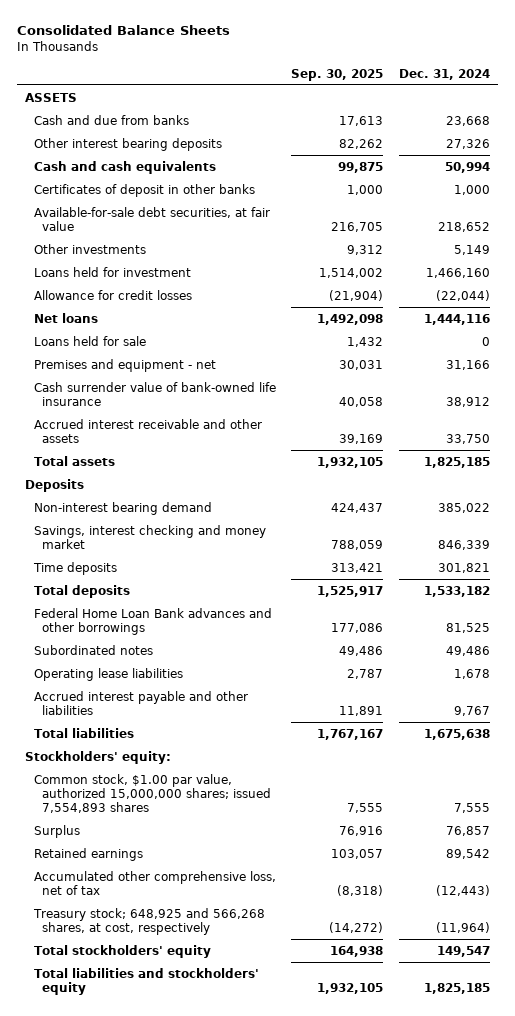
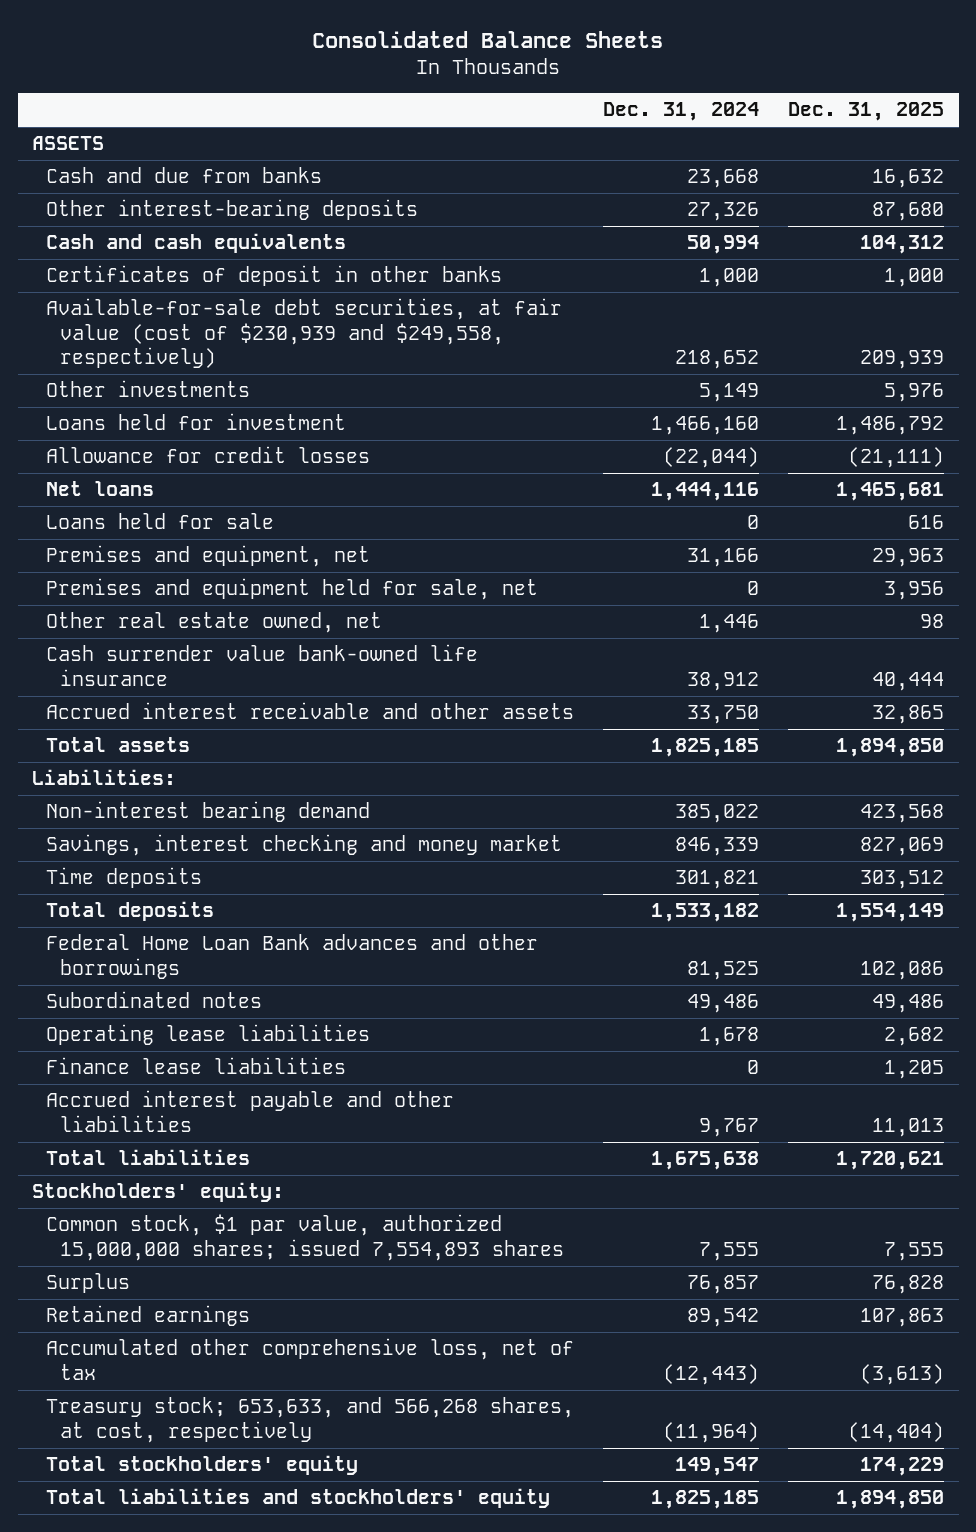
[291,68,384,81] Sep. 30, 2025 -> none
none -> [788,102,945,122] Dec. 31, 2025
[33,137,222,151] Other interest bearing deposits -> [46,199,419,221] Other interest-bearing deposits
[33,206,270,231] Available-for-sale debt securities, at fair value -> [46,298,563,369] Available-for-sale debt securities, at fair value (cost of $230,939 and $249,558, respectively)
[33,358,216,372] Premises and equipment - net -> [46,545,371,568] Premises and equipment, net
none -> [46,578,539,601] Premises and equipment held for sale, net
none -> [46,612,383,634] Other real estate owned, net
[33,381,276,406] Cash surrender value of bank-owned life insurance -> [46,644,479,686] Cash surrender value bank-owned life insurance
[25,478,85,492] Deposits -> [32,769,177,786] Liabilities:
none -> [46,1057,347,1075] Finance lease liabilities
[33,773,272,814] Common stock, $1.00 par value, authorized 15,000,000 shares; issued 7,554,893 shares -> [46,1214,565,1261] Common stock, $1 par value, authorized 15,000,000 shares; issued 7,554,893 shares
[32,907,265,935] Treasury stock; 648,925 and 566,268 shares, at cost, respectively -> [46,1397,575,1443] Treasury stock; 653,633, and 566,268 shares, at cost, respectively

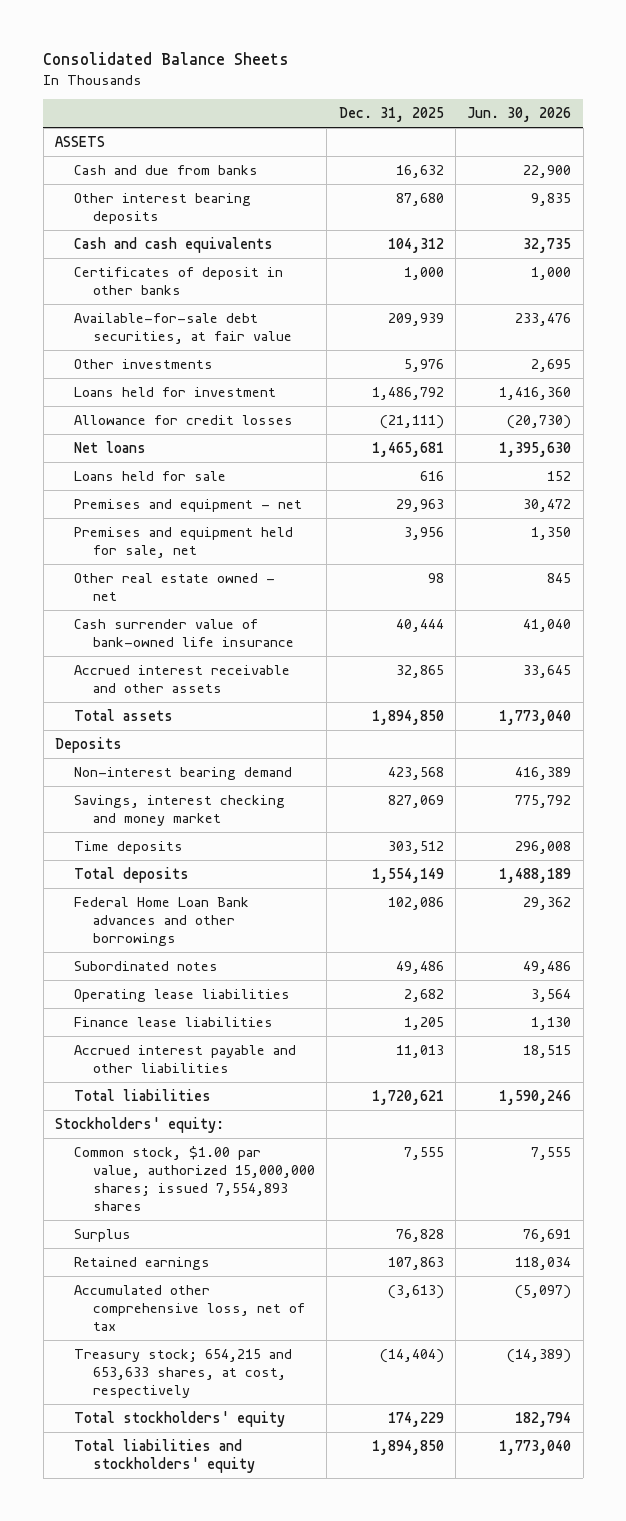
[603,102,760,122] Dec. 31, 2024 -> none
none -> [467,107,572,123] Jun. 30, 2026
[46,199,419,221] Other interest-bearing deposits -> [73,192,251,224] Other interest bearing deposits
[46,298,563,369] Available-for-sale debt securities, at fair value (cost of $230,939 and $249,558, respectively) -> [73,312,293,344] Available-for-sale debt securities, at fair value
[46,545,371,568] Premises and equipment, net -> [73,498,302,512] Premises and equipment - net
[46,612,383,634] Other real estate owned, net -> [73,572,275,601] Other real estate owned - net
[46,644,479,686] Cash surrender value bank-owned life insurance -> [73,618,295,647] Cash surrender value of bank-owned life insurance
[32,769,177,786] Liabilities: -> [54,736,122,753] Deposits
[46,1214,565,1261] Common stock, $1 par value, authorized 15,000,000 shares; issued 7,554,893 shares -> [73,1145,316,1212] Common stock, $1.00 par value, authorized 15,000,000 shares; issued 7,554,893 shares
[46,1397,575,1443] Treasury stock; 653,633, and 566,268 shares, at cost, respectively -> [73,1348,292,1399] Treasury stock; 654,215 and 653,633 shares, at cost, respectively

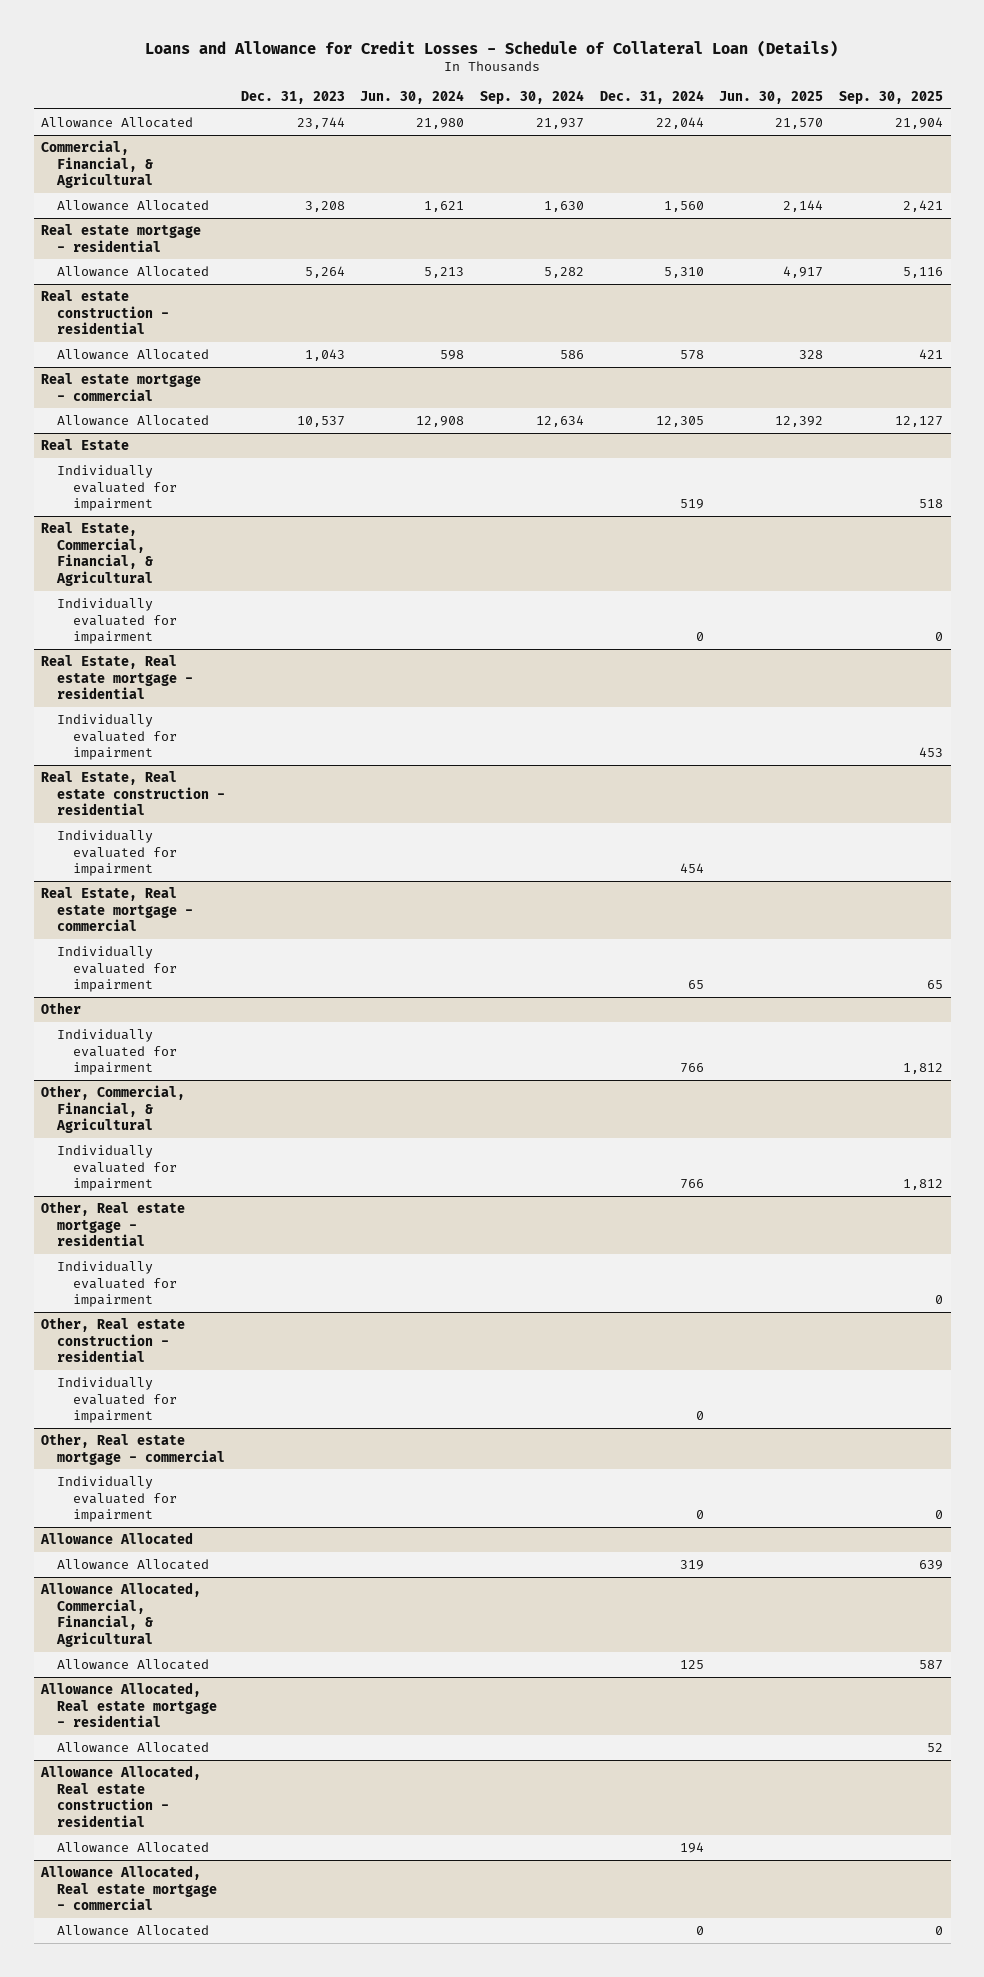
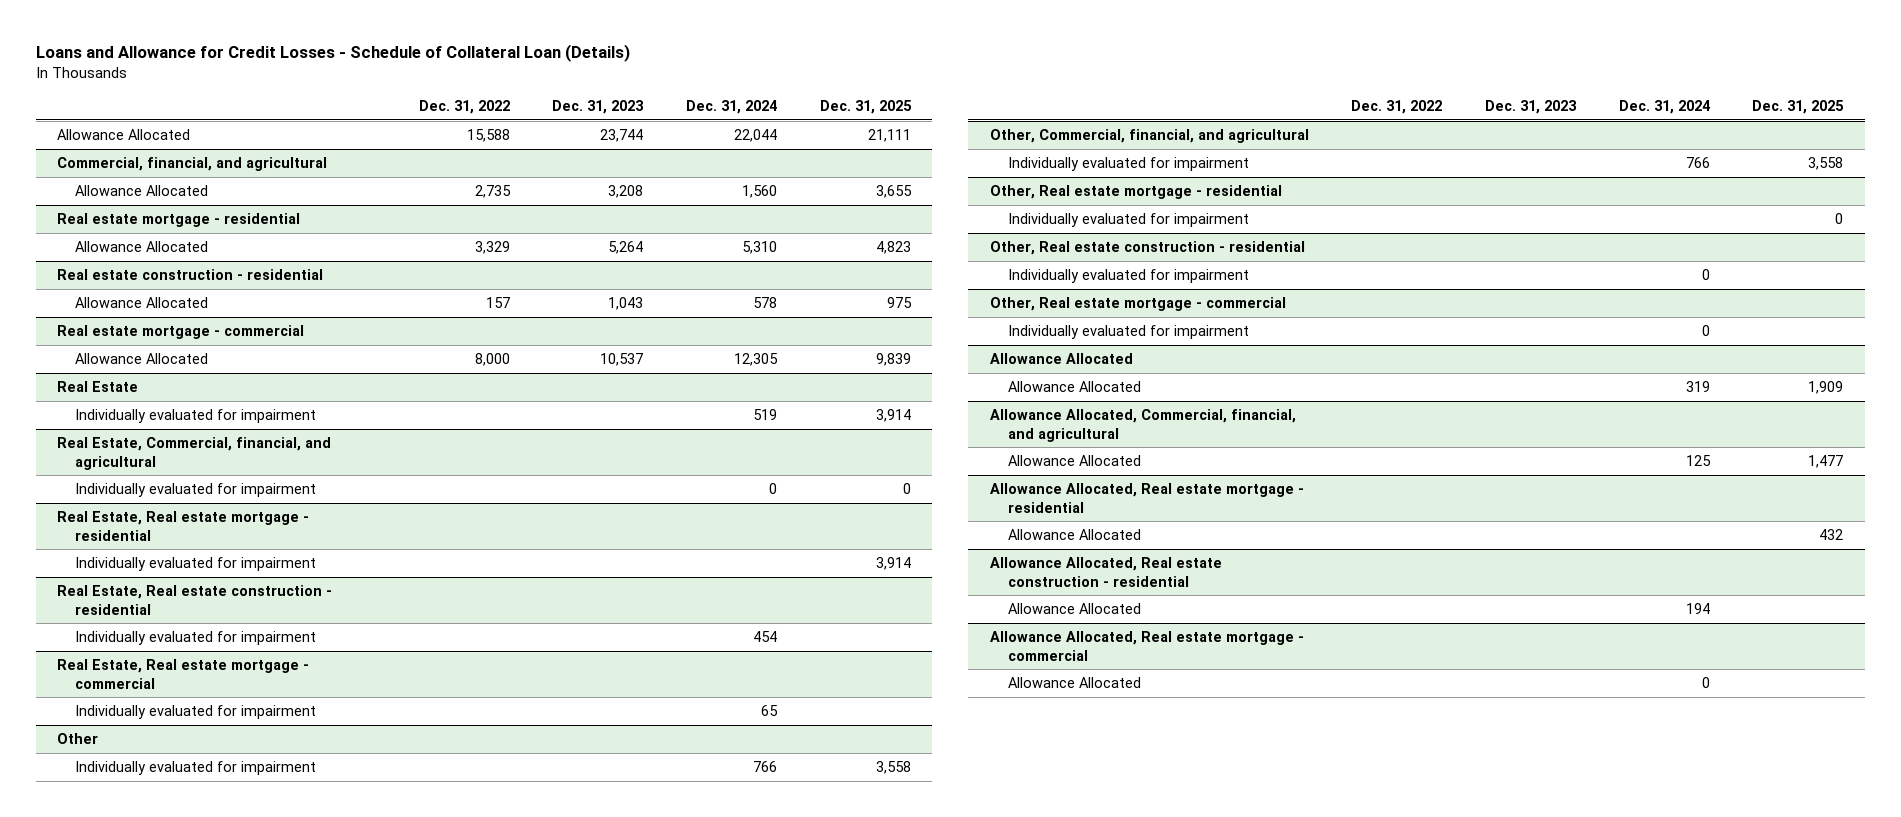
[360,89,465,104] Jun. 30, 2024 -> none
[479,89,584,104] Sep. 30, 2024 -> none
[719,90,824,104] Jun. 30, 2025 -> none
[838,90,943,104] Sep. 30, 2025 -> none
none -> [418,100,510,115] Dec. 31, 2022
none -> [819,100,912,115] Dec. 31, 2025
[41,139,154,189] Commercial, Financial, & Agricultural -> [57,157,328,172] Commercial, financial, and agricultural
[41,521,154,586] Real Estate, Commercial, Financial, & Agricultural -> [57,437,332,470] Real Estate, Commercial, financial, and agricultural
[41,1084,186,1134] Other, Commercial, Financial, & Agricultural -> [989,129,1309,144] Other, Commercial, financial, and agricultural
[40,1581,202,1647] Allowance Allocated, Commercial, Financial, & Agricultural -> [989,409,1296,442] Allowance Allocated, Commercial, financial, and agricultural

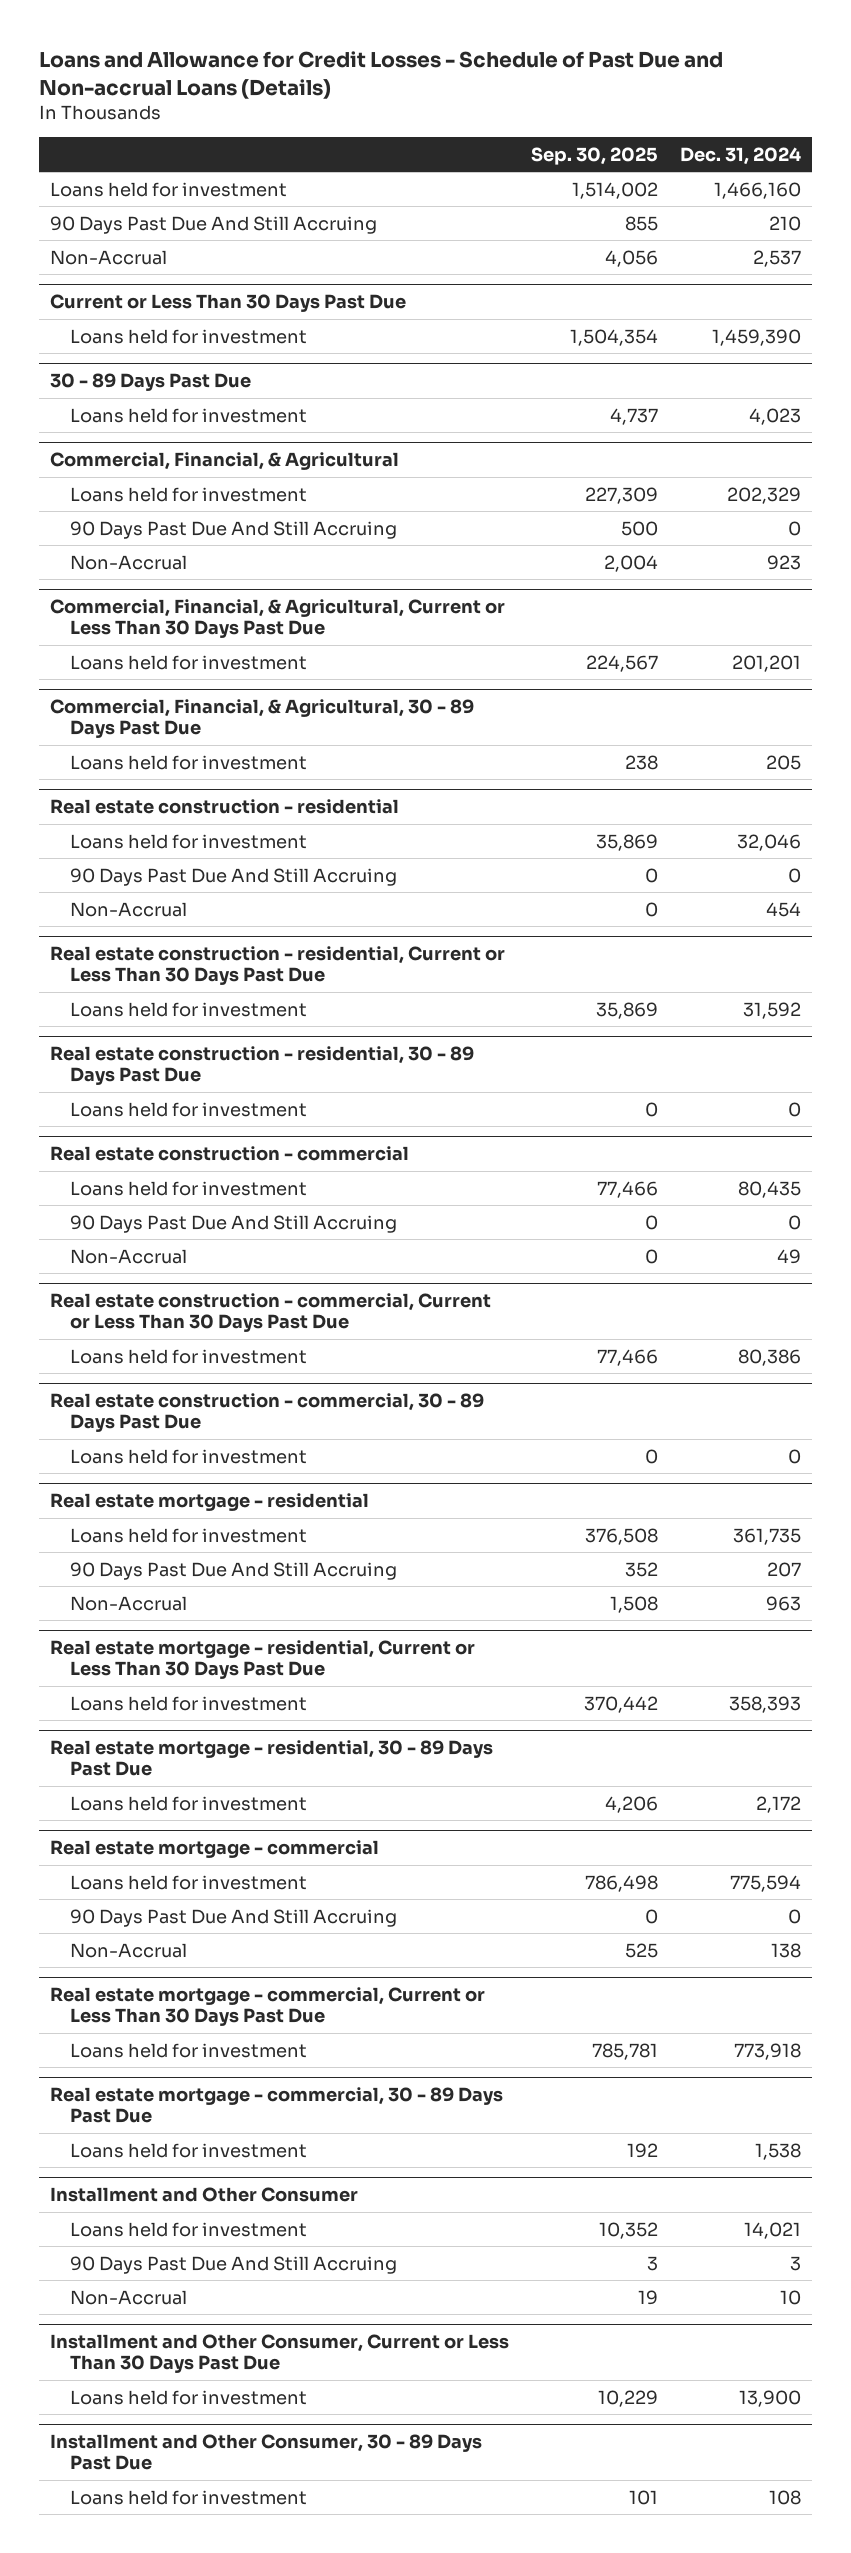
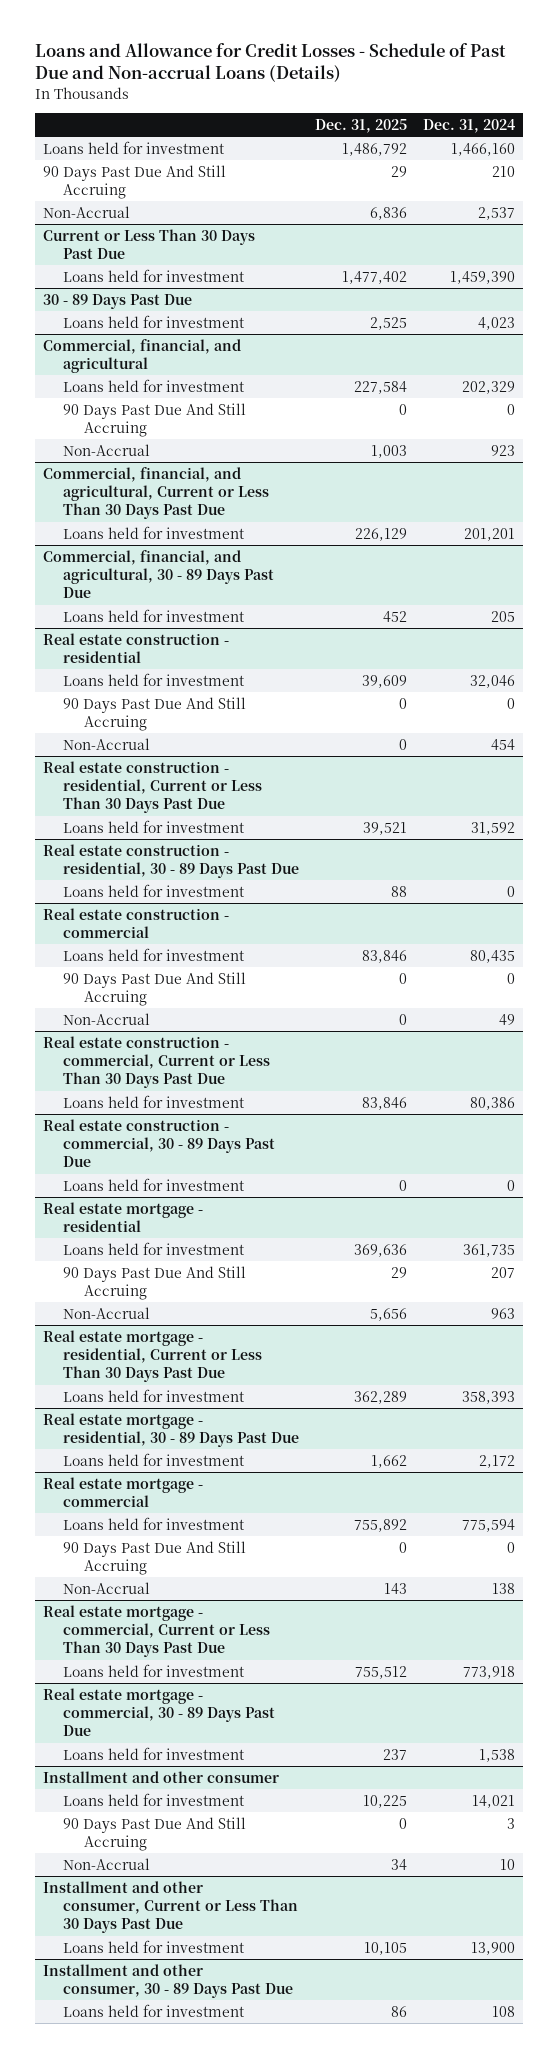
[531,146,659,165] Sep. 30, 2025 -> none
none -> [315,118,408,133] Dec. 31, 2025
[49,452,399,471] Commercial, Financial, & Agricultural -> [43,338,242,374] Commercial, financial, and agricultural
[49,599,505,639] Commercial, Financial, & Agricultural, Current or Less Than 30 Days Past Due -> [43,466,270,520] Commercial, financial, and agricultural, Current or Less Than 30 Days Past Due
[49,699,474,739] Commercial, Financial, & Agricultural, 30 - 89 Days Past Due -> [43,549,275,599] Commercial, financial, and agricultural, 30 - 89 Days Past Due
[49,2187,358,2203] Installment and Other Consumer -> [43,1770,280,1783] Installment and other consumer
[49,2334,509,2374] Installment and Other Consumer, Current or Less Than 30 Days Past Due -> [43,1880,299,1934] Installment and other consumer, Current or Less Than 30 Days Past Due
[49,2434,482,2471] Installment and Other Consumer, 30 - 89 Days Past Due -> [43,1963,294,1999] Installment and other consumer, 30 - 89 Days Past Due

